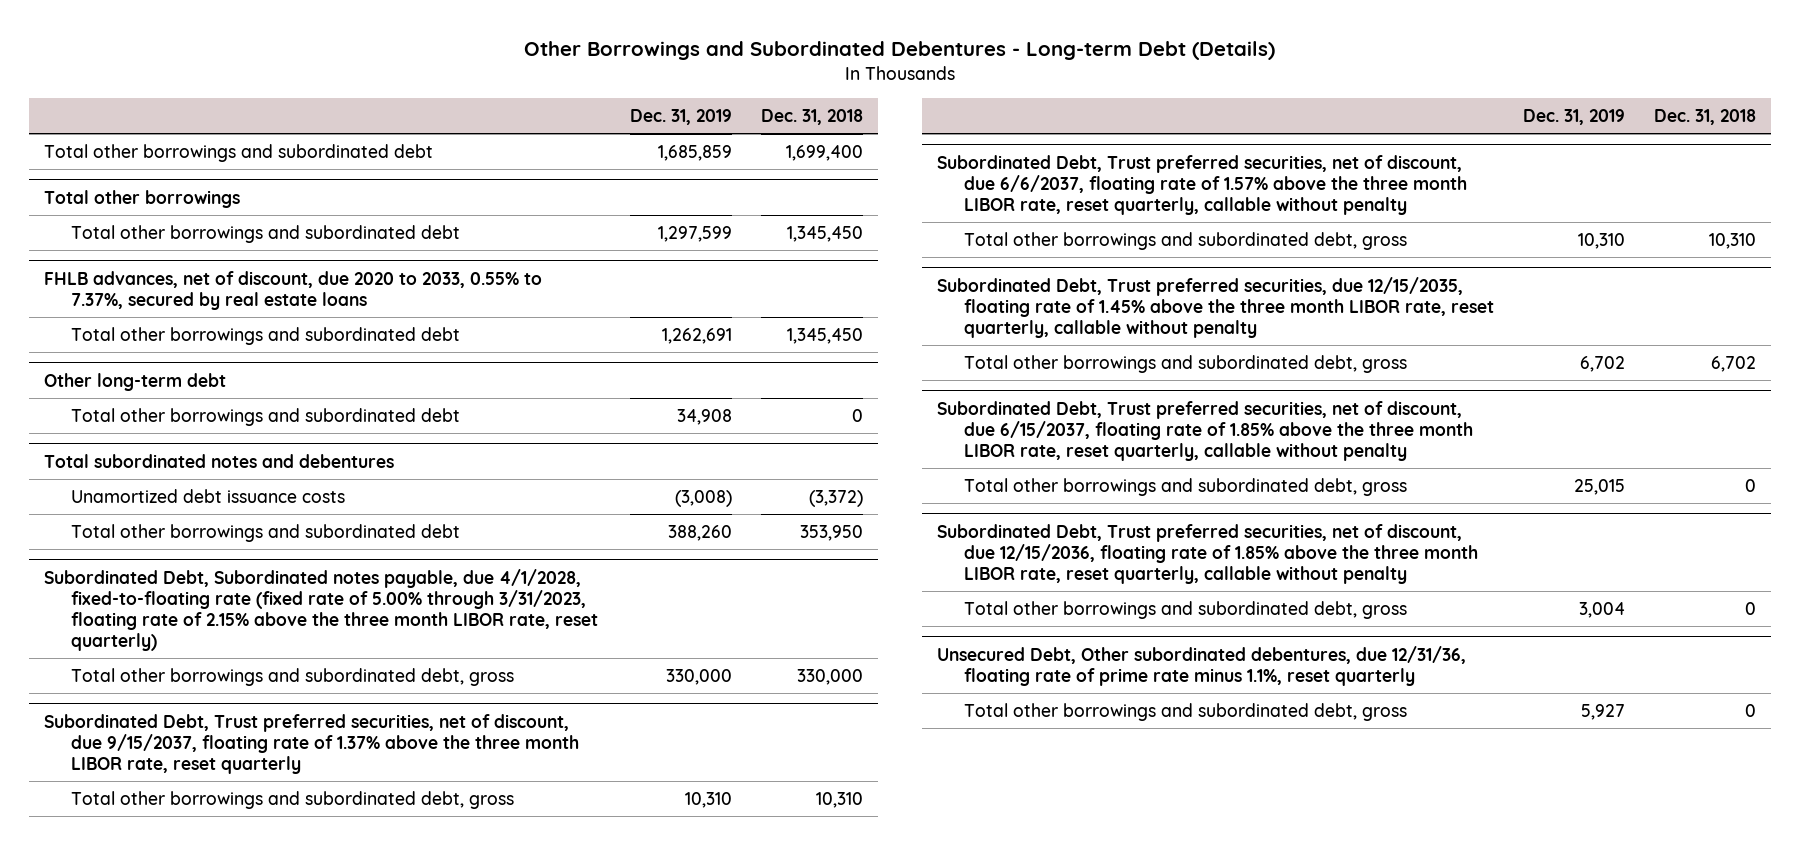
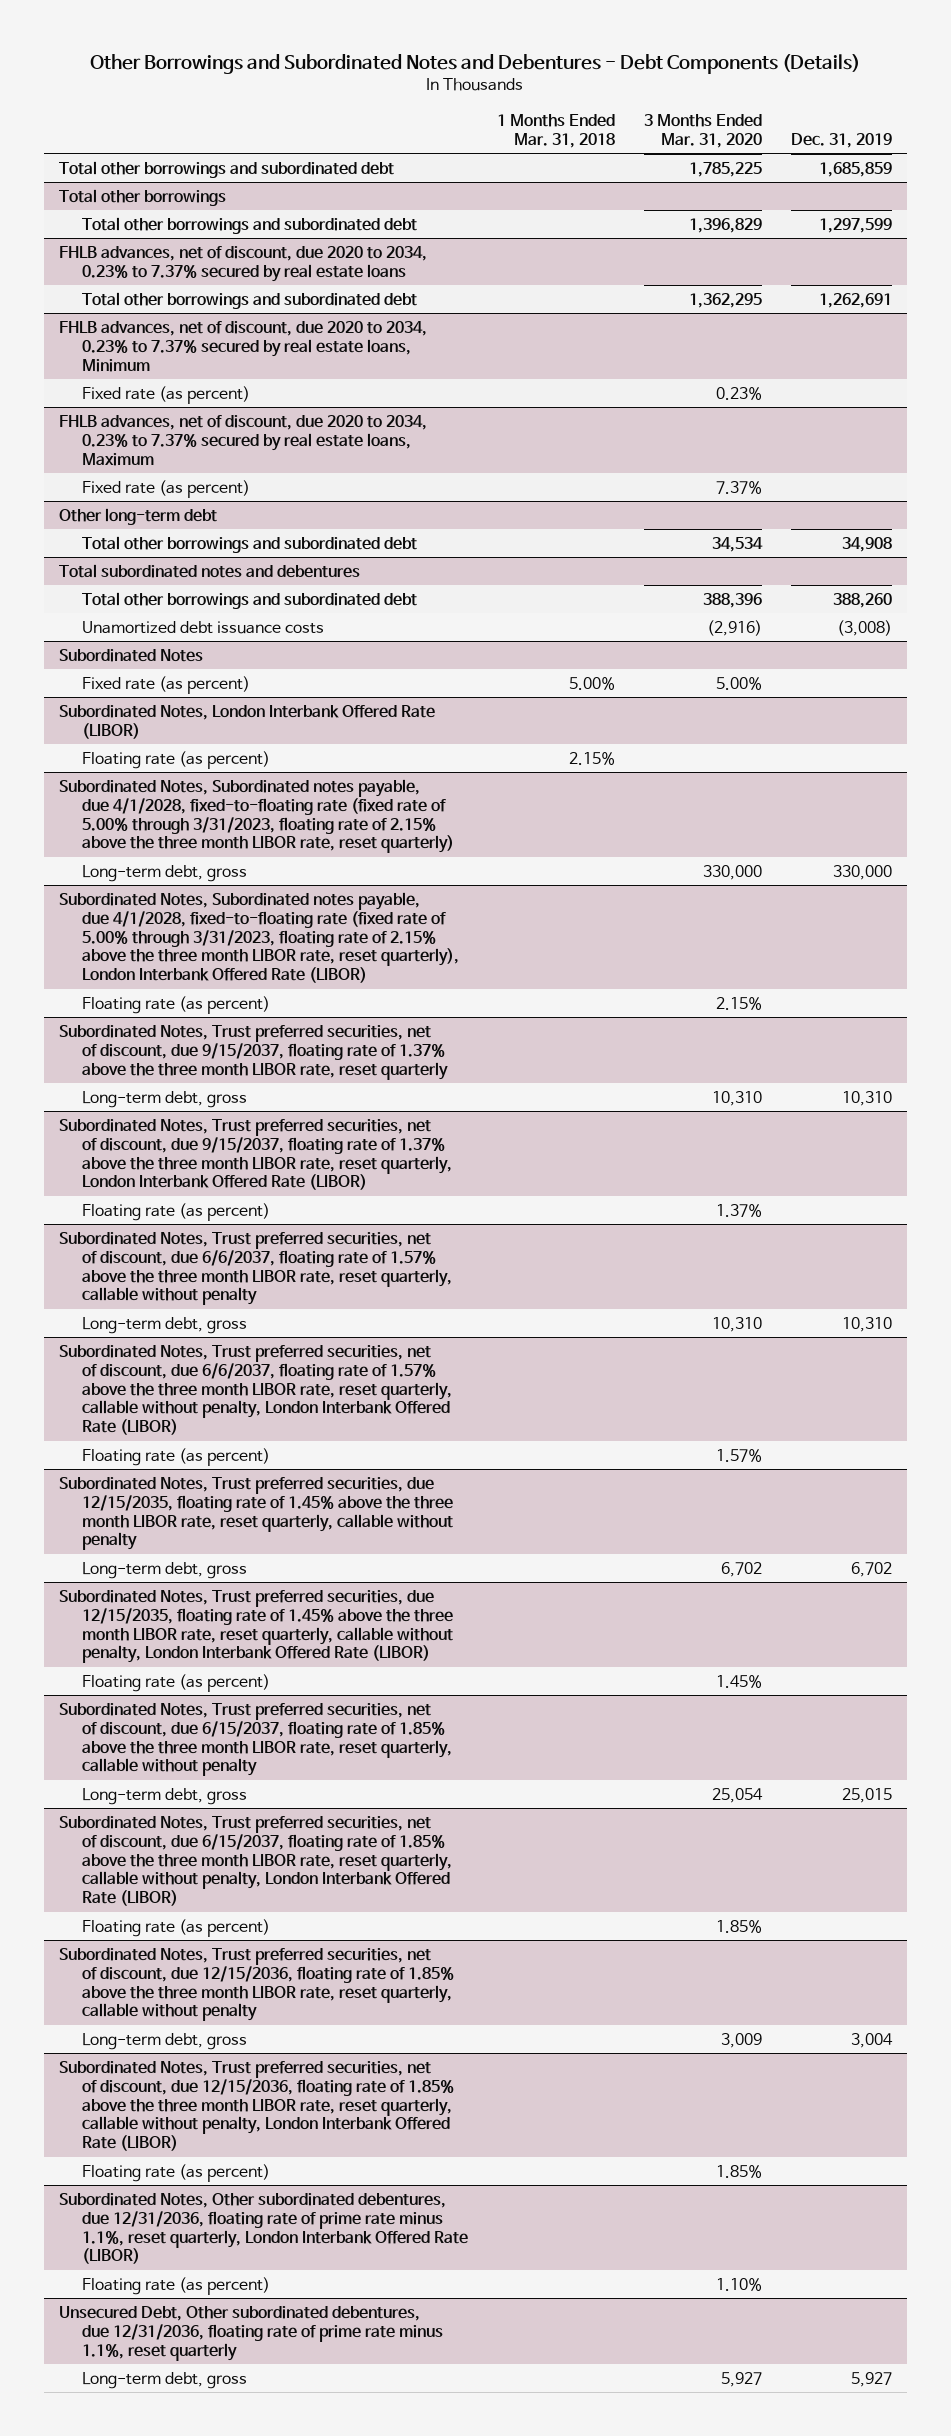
[523,41,1275,61] Other Borrowings and Subordinated Debentures - Long-term Debt (Details) -> [90,53,861,74] Other Borrowings and Subordinated Notes and Debentures - Debt Components (Details)
[761,108,864,125] Dec. 31, 2018 -> none
none -> [497,113,616,148] 1 Months Ended Mar. 31, 2018
none -> [644,113,763,148] 3 Months Ended Mar. 31, 2020
[43,270,542,310] FHLB advances, net of discount, due 2020 to 2033, 0.55% to 7.37%, secured by real estate loans -> [58,245,427,282] FHLB advances, net of discount, due 2020 to 2034, 0.23% to 7.37% secured by real estate loans
none -> [58,320,427,372] FHLB advances, net of discount, due 2020 to 2034, 0.23% to 7.37% secured by real estate loans, Minimum
none -> [82,385,251,404] Fixed rate (as percent)
none -> [58,414,427,466] FHLB advances, net of discount, due 2020 to 2034, 0.23% to 7.37% secured by real estate loans, Maximum
none -> [82,479,251,498] Fixed rate (as percent)
[70,488,345,503] Unamortized debt issuance costs -> [82,620,325,634] Unamortized debt issuance costs
none -> [58,648,203,662] Subordinated Notes
none -> [82,675,251,694] Fixed rate (as percent)
none -> [58,704,435,739] Subordinated Notes, London Interbank Offered Rate (LIBOR)
none -> [82,750,271,769] Floating rate (as percent)
[43,568,598,652] Subordinated Debt, Subordinated notes payable, due 4/1/2028, fixed-to-floating rate (fixed rate of 5.00% through 3/31/2023, floating rate of 2.15% above the three month LIBOR rate, reset quarterly) -> [58,778,455,854] Subordinated Notes, Subordinated notes payable, due 4/1/2028, fixed-to-floating rate (fixed rate of 5.00% through 3/31/2023, floating rate of 2.15% above the three month LIBOR rate, reset quarterly)
[70,667,514,686] Total other borrowings and subordinated debt, gross -> [82,864,248,882] Long-term debt, gross
none -> [58,891,460,984] Subordinated Notes, Subordinated notes payable, due 4/1/2028, fixed-to-floating rate (fixed rate of 5.00% through 3/31/2023, floating rate of 2.15% above the three month LIBOR rate, reset quarterly), London Interbank Offered Rate (LIBOR)
none -> [82,995,271,1014] Floating rate (as percent)
[43,713,579,774] Subordinated Debt, Trust preferred securities, net of discount, due 9/15/2037, floating rate of 1.37% above the three month LIBOR rate, reset quarterly -> [58,1024,449,1080] Subordinated Notes, Trust preferred securities, net of discount, due 9/15/2037, floating rate of 1.37% above the three month LIBOR rate, reset quarterly
[70,790,514,809] Total other borrowings and subordinated debt, gross -> [82,1090,248,1108] Long-term debt, gross
none -> [58,1118,453,1191] Subordinated Notes, Trust preferred securities, net of discount, due 9/15/2037, floating rate of 1.37% above the three month LIBOR rate, reset quarterly, London Interbank Offered Rate (LIBOR)
none -> [82,1202,271,1221] Floating rate (as percent)
[936,154,1468,215] Subordinated Debt, Trust preferred securities, net of discount, due 6/6/2037, floating rate of 1.57% above the three month LIBOR rate, reset quarterly, callable without penalty -> [58,1231,453,1306] Subordinated Notes, Trust preferred securities, net of discount, due 6/6/2037, floating rate of 1.57% above the three month LIBOR rate, reset quarterly, callable without penalty
[964,231,1408,250] Total other borrowings and subordinated debt, gross -> [82,1316,248,1334] Long-term debt, gross
none -> [58,1344,453,1436] Subordinated Notes, Trust preferred securities, net of discount, due 6/6/2037, floating rate of 1.57% above the three month LIBOR rate, reset quarterly, callable without penalty, London Interbank Offered Rate (LIBOR)
none -> [82,1447,271,1466] Floating rate (as percent)
[936,276,1495,338] Subordinated Debt, Trust preferred securities, due 12/15/2035, floating rate of 1.45% above the three month LIBOR rate, reset quarterly, callable without penalty -> [58,1476,454,1551] Subordinated Notes, Trust preferred securities, due 12/15/2035, floating rate of 1.45% above the three month LIBOR rate, reset quarterly, callable without penalty
[964,354,1408,373] Total other borrowings and subordinated debt, gross -> [82,1561,248,1579] Long-term debt, gross
none -> [58,1589,454,1664] Subordinated Notes, Trust preferred securities, due 12/15/2035, floating rate of 1.45% above the three month LIBOR rate, reset quarterly, callable without penalty, London Interbank Offered Rate (LIBOR)
none -> [82,1673,271,1692] Floating rate (as percent)
[936,400,1474,461] Subordinated Debt, Trust preferred securities, net of discount, due 6/15/2037, floating rate of 1.85% above the three month LIBOR rate, reset quarterly, callable without penalty -> [58,1702,453,1777] Subordinated Notes, Trust preferred securities, net of discount, due 6/15/2037, floating rate of 1.85% above the three month LIBOR rate, reset quarterly, callable without penalty
[964,477,1408,496] Total other borrowings and subordinated debt, gross -> [82,1787,248,1805] Long-term debt, gross
none -> [58,1815,453,1907] Subordinated Notes, Trust preferred securities, net of discount, due 6/15/2037, floating rate of 1.85% above the three month LIBOR rate, reset quarterly, callable without penalty, London Interbank Offered Rate (LIBOR)
none -> [82,1918,271,1937] Floating rate (as percent)
[936,523,1479,584] Subordinated Debt, Trust preferred securities, net of discount, due 12/15/2036, floating rate of 1.85% above the three month LIBOR rate, reset quarterly, callable without penalty -> [58,1947,455,2022] Subordinated Notes, Trust preferred securities, net of discount, due 12/15/2036, floating rate of 1.85% above the three month LIBOR rate, reset quarterly, callable without penalty
[964,600,1408,619] Total other borrowings and subordinated debt, gross -> [82,2032,248,2050] Long-term debt, gross
none -> [58,2060,455,2152] Subordinated Notes, Trust preferred securities, net of discount, due 12/15/2036, floating rate of 1.85% above the three month LIBOR rate, reset quarterly, callable without penalty, London Interbank Offered Rate (LIBOR)
none -> [82,2163,271,2182] Floating rate (as percent)
none -> [58,2192,469,2265] Subordinated Notes, Other subordinated debentures, due 12/31/2036, floating rate of prime rate minus 1.1%, reset quarterly, London Interbank Offered Rate (LIBOR)
none -> [82,2276,271,2295] Floating rate (as percent)
[936,645,1466,686] Unsecured Debt, Other subordinated debentures, due 12/31/36, floating rate of prime rate minus 1.1%, reset quarterly -> [58,2305,444,2361] Unsecured Debt, Other subordinated debentures, due 12/31/2036, floating rate of prime rate minus 1.1%, reset quarterly
[964,702,1408,721] Total other borrowings and subordinated debt, gross -> [82,2371,248,2389] Long-term debt, gross

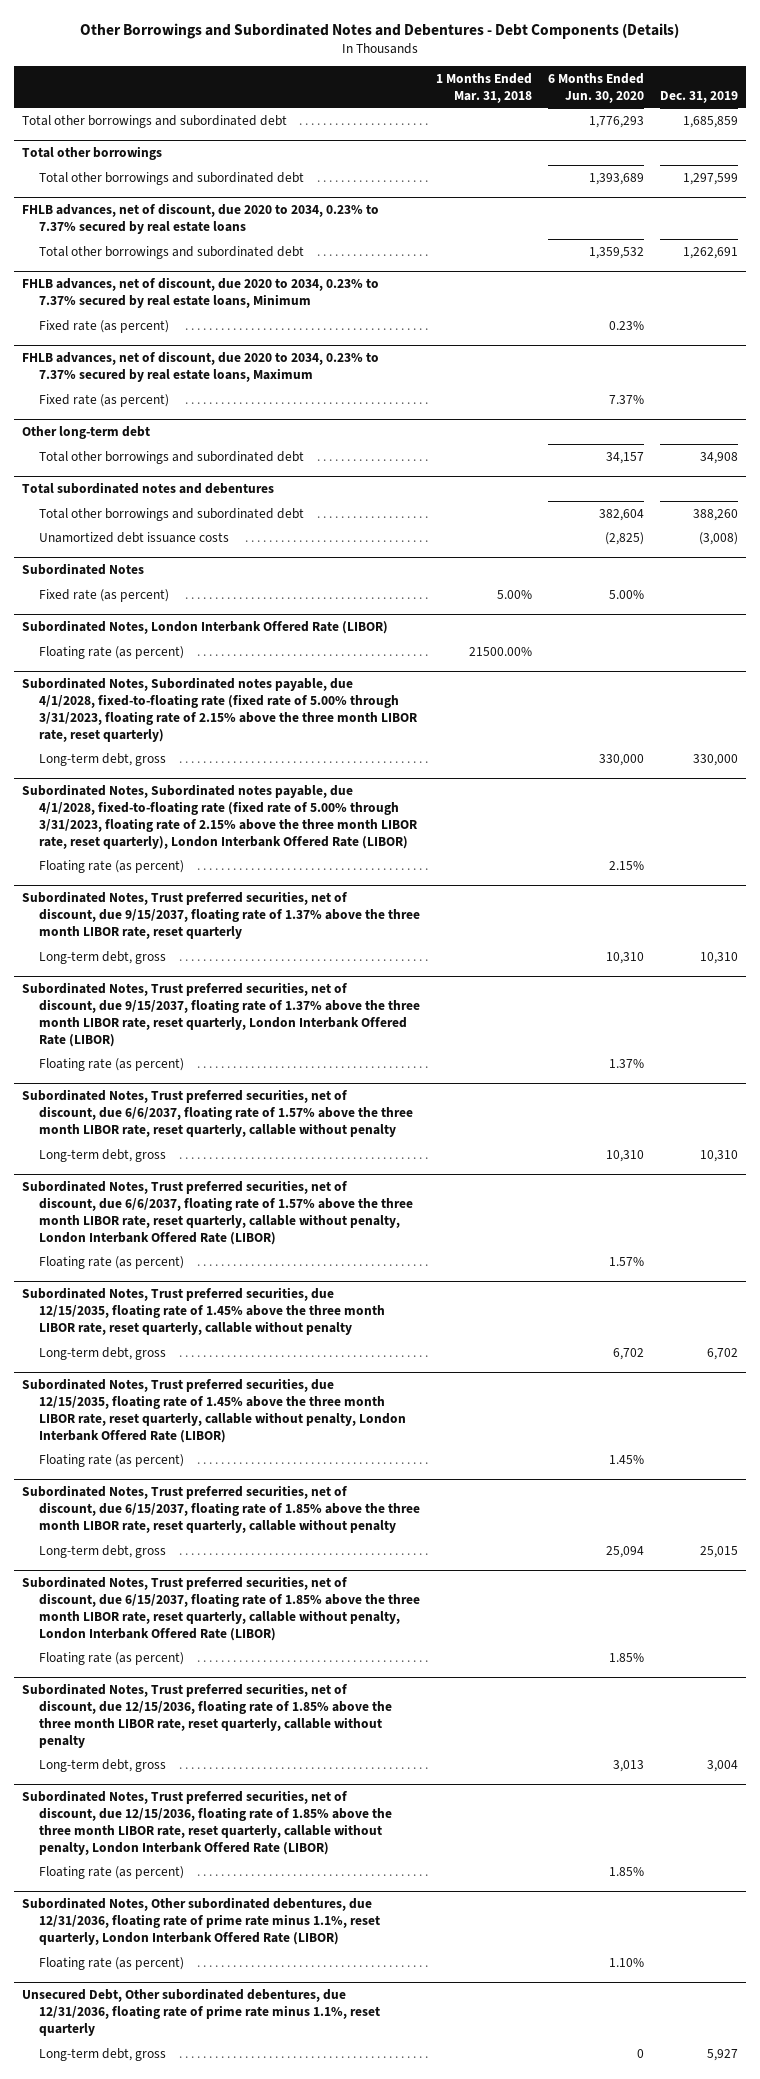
[644,113,763,148] 3 Months Ended Mar. 31, 2020 -> none
none -> [548,72,645,103] 6 Months Ended Jun. 30, 2020
[569,751,616,765] 2.15% -> [468,646,532,656] 21500.00%

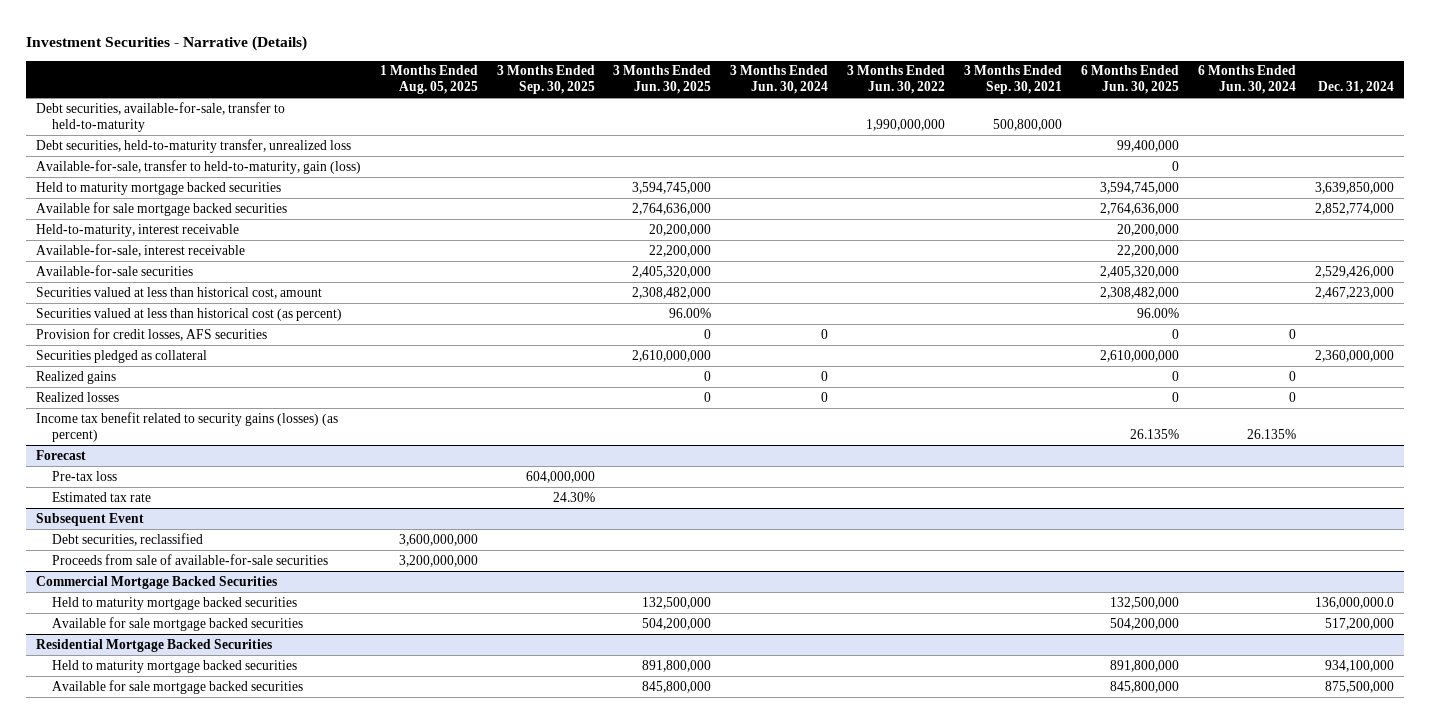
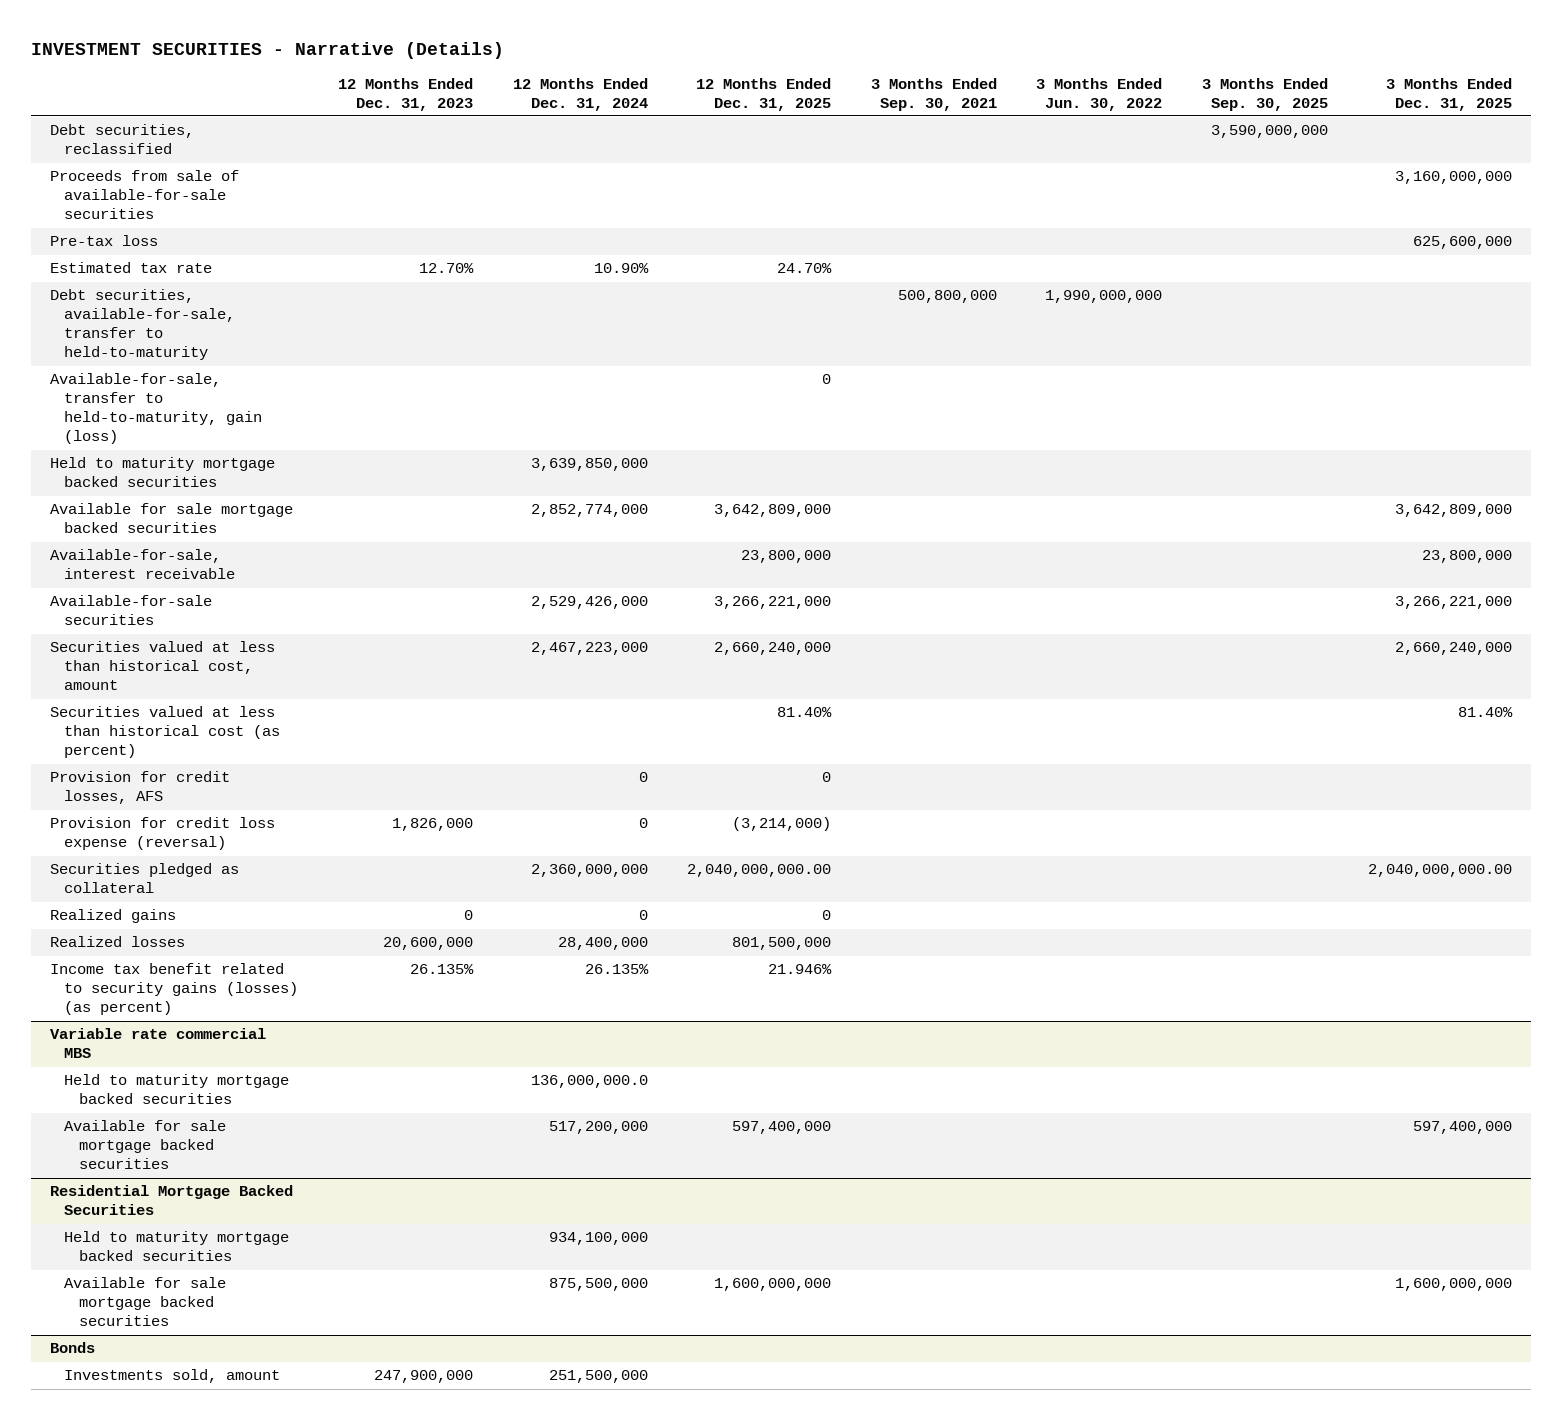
[26,36,308,52] Investment Securities - Narrative (Details) -> [30,41,504,59] INVESTMENT SECURITIES - Narrative (Details)
[379,65,478,95] 1 Months Ended Aug. 05, 2025 -> none
[613,65,712,95] 3 Months Ended Jun. 30, 2025 -> none
[730,65,829,95] 3 Months Ended Jun. 30, 2024 -> none
[1081,65,1180,95] 6 Months Ended Jun. 30, 2025 -> none
[1198,65,1297,95] 6 Months Ended Jun. 30, 2024 -> none
[1318,81,1395,95] Dec. 31, 2024 -> none
none -> [338,77,474,111] 12 Months Ended Dec. 31, 2023
none -> [512,77,648,111] 12 Months Ended Dec. 31, 2024
none -> [696,77,832,111] 12 Months Ended Dec. 31, 2025
none -> [1385,77,1512,111] 3 Months Ended Dec. 31, 2025
none -> [50,124,195,155] Debt securities, reclassified
none -> [50,170,240,220] Proceeds from sale of available-for-sale securities
none -> [50,235,159,247] Pre-tax loss
none -> [50,262,213,274] Estimated tax rate
[35,138,351,153] Debt securities, held-to-maturity transfer, unrealized loss -> none
[35,223,239,237] Held-to-maturity, interest receivable -> none
[35,327,267,341] Provision for credit losses, AFS securities -> [50,771,231,805] Provision for credit losses, AFS
none -> [50,817,276,851] Provision for credit loss expense (reversal)
[35,449,86,460] Forecast -> none
[52,470,118,481] Pre-tax loss -> none
[52,491,152,502] Estimated tax rate -> none
[35,512,144,526] Subsequent Event -> none
[52,532,204,546] Debt securities, reclassified -> none
[52,553,329,565] Proceeds from sale of available-for-sale securities -> none
[35,575,277,589] Commercial Mortgage Backed Securities -> [50,1028,267,1059] Variable rate commercial MBS
none -> [50,1342,96,1354] Bonds
none -> [64,1369,281,1384] Investments sold, amount

